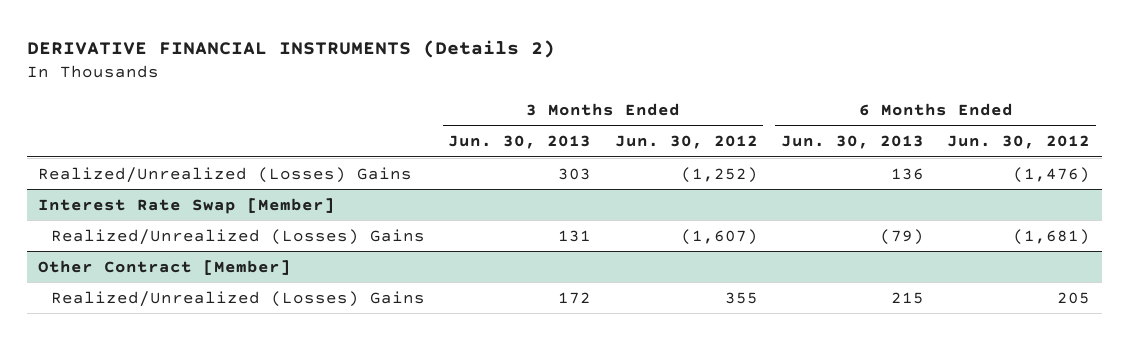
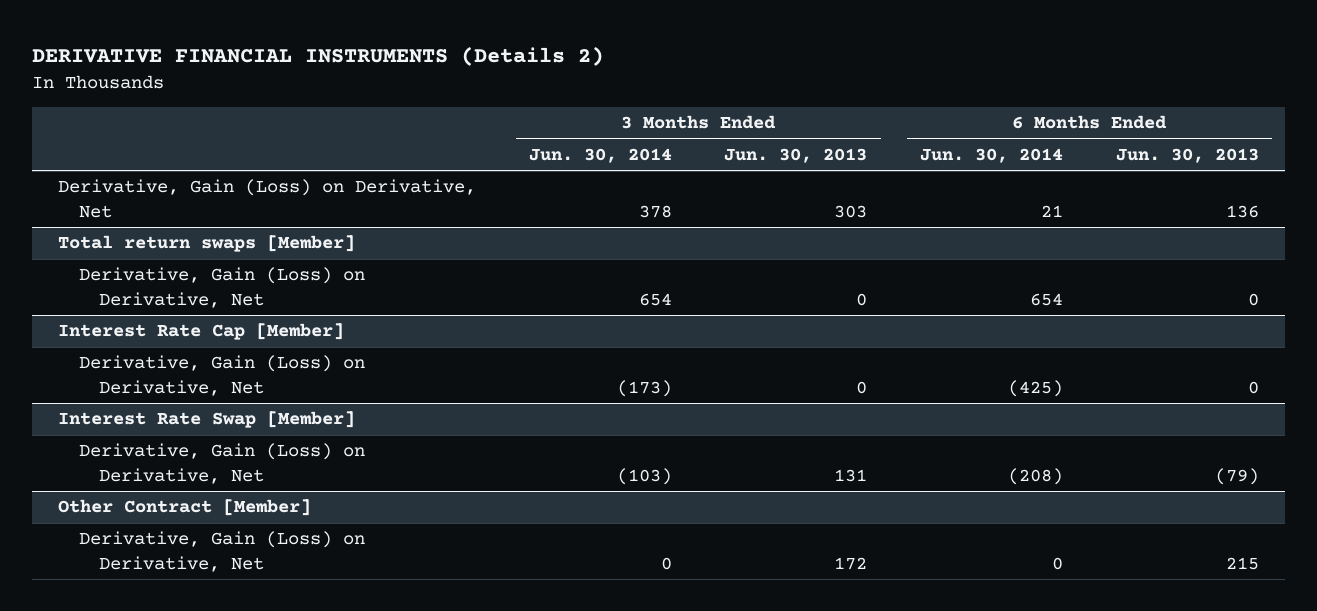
[614,135,758,150] Jun. 30, 2012 -> none
[947,135,1091,150] Jun. 30, 2012 -> none
none -> [528,148,672,164] Jun. 30, 2014
none -> [920,148,1064,164] Jun. 30, 2014
[38,166,413,183] Realized/Unrealized (Losses) Gains -> [58,179,477,218] Derivative, Gain (Loss) on Derivative, Net
none -> [58,235,356,253] Total return swaps [Member]
none -> [78,267,365,308] Derivative, Gain (Loss) on Derivative, Net
none -> [58,323,345,341] Interest Rate Cap [Member]
none -> [78,355,365,396] Derivative, Gain (Loss) on Derivative, Net
[51,228,426,245] Realized/Unrealized (Losses) Gains -> [78,443,365,484] Derivative, Gain (Loss) on Derivative, Net
[51,290,426,307] Realized/Unrealized (Losses) Gains -> [78,531,365,572] Derivative, Gain (Loss) on Derivative, Net

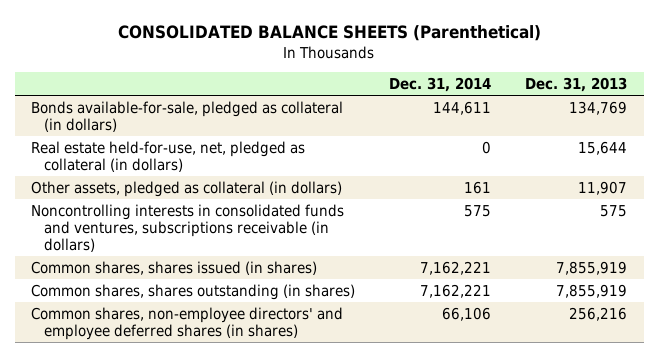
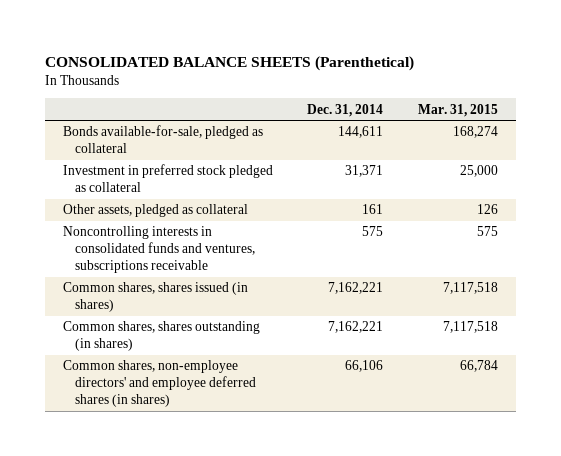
[524,77,627,93] Dec. 31, 2013 -> none
none -> [418,103,499,117] Mar. 31, 2015
[31,140,306,172] Real estate held-for-use, net, pledged as collateral (in dollars) -> none
[31,100,344,132] Bonds available-for-sale, pledged as collateral (in dollars) -> [62,125,263,154] Bonds available-for-sale, pledged as collateral
none -> [62,164,273,193] Investment in preferred stock pledged as collateral
[31,180,343,197] Other assets, pledged as collateral (in dollars) -> [62,204,248,218] Other assets, pledged as collateral
[31,203,345,253] Noncontrolling interests in consolidated funds and ventures, subscriptions receivable (in dollars) -> [62,226,255,274] Noncontrolling interests in consolidated funds and ventures, subscriptions receivable

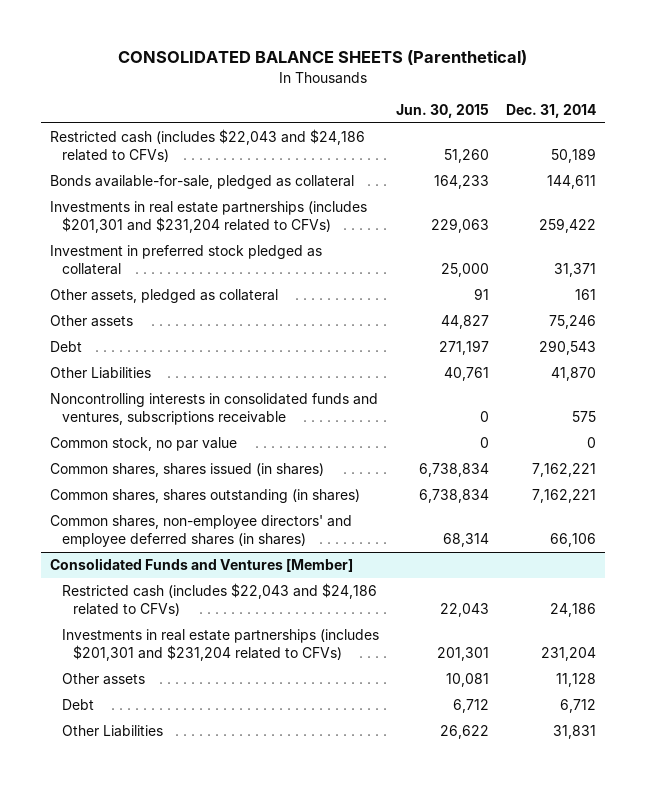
[418,103,499,117] Mar. 31, 2015 -> none
none -> [395,103,489,118] Jun. 30, 2015
none -> [49,129,365,163] Restricted cash (includes $22,043 and $24,186 related to CFVs)
none -> [49,201,367,234] Investments in real estate partnerships (includes $201,301 and $231,204 related to CFVs)
none -> [49,315,133,328] Other assets
none -> [49,341,82,353] Debt
none -> [49,367,151,380] Other Liabilities
none -> [49,437,237,452] Common stock, no par value
none -> [49,558,353,573] Consolidated Funds and Ventures [Member]
none -> [61,583,377,617] Restricted cash (includes $22,043 and $24,186 related to CFVs)
none -> [61,629,379,662] Investments in real estate partnerships (includes $201,301 and $231,204 related to CFVs)
none -> [61,673,145,686] Other assets
none -> [61,699,94,711] Debt
none -> [61,725,163,738] Other Liabilities

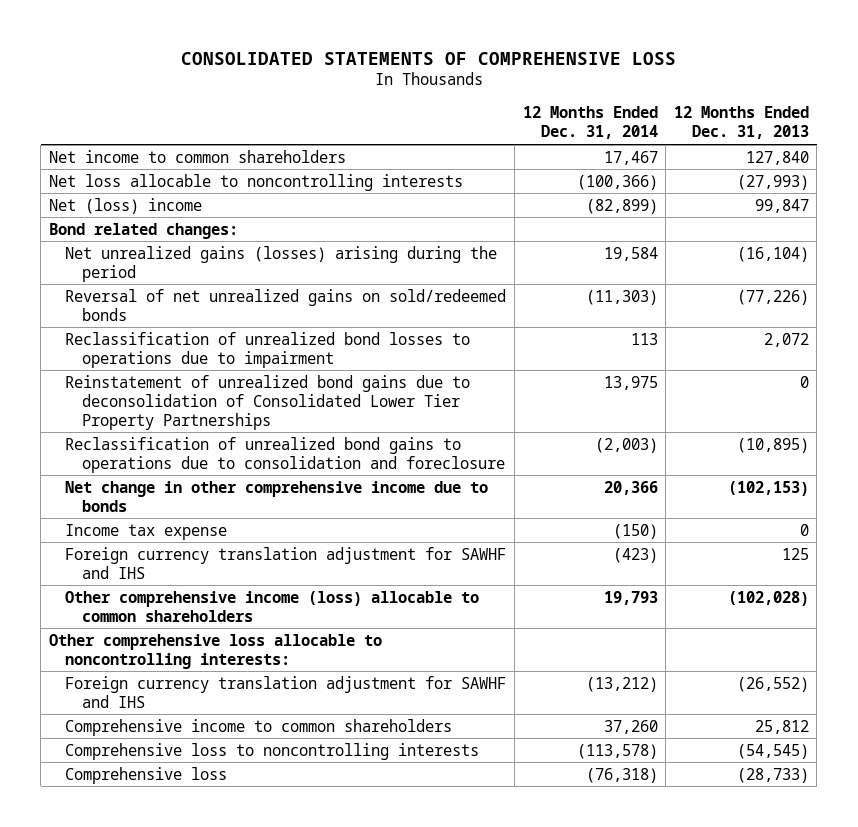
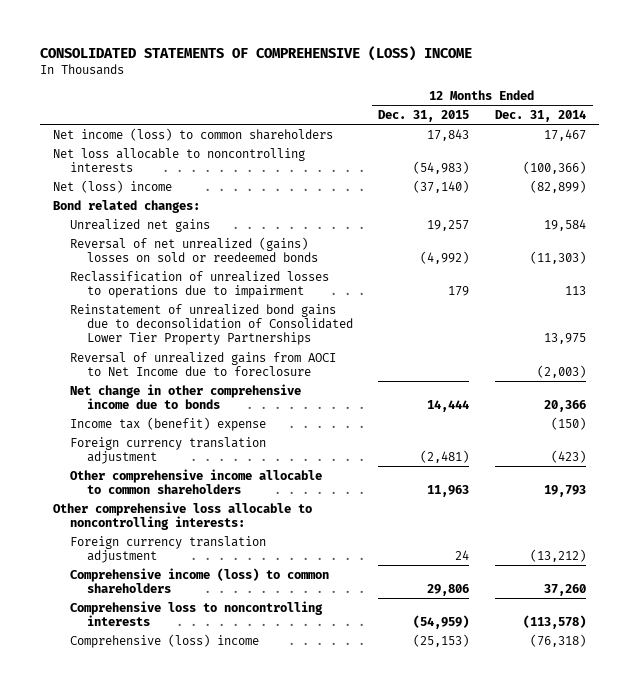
[180,51,676,65] CONSOLIDATED STATEMENTS OF COMPREHENSIVE LOSS -> [39,46,472,62] CONSOLIDATED STATEMENTS OF COMPREHENSIVE (LOSS) INCOME
[673,106,809,140] 12 Months Ended Dec. 31, 2013 -> none
none -> [378,109,470,122] Dec. 31, 2015
[48,149,346,163] Net income to common shareholders -> [52,127,333,141] Net income (loss) to common shareholders
[65,245,498,282] Net unrealized gains (losses) arising during the period -> [69,218,210,232] Unrealized net gains
[65,288,507,321] Reversal of net unrealized gains on sold/redeemed bonds -> [69,236,318,262] Reversal of net unrealized (gains) losses on sold or reedeemed bonds
[65,331,471,368] Reclassification of unrealized bond losses to operations due to impairment -> [69,270,329,298] Reclassification of unrealized losses to operations due to impairment
[65,436,505,473] Reclassification of unrealized bond gains to operations due to consolidation and foreclosure -> [69,351,336,376] Reversal of unrealized gains from AOCI to Net Income due to foreclosure
[65,523,228,540] Income tax expense -> [69,416,266,431] Income tax (benefit) expense
[65,546,507,579] Foreign currency translation adjustment for SAWHF and IHS -> [69,436,266,464] Foreign currency translation adjustment
[65,590,480,622] Other comprehensive income (loss) allocable to common shareholders -> [69,468,322,494] Other comprehensive income allocable to common shareholders
[65,675,507,708] Foreign currency translation adjustment for SAWHF and IHS -> [69,535,266,563] Foreign currency translation adjustment
[65,718,453,736] Comprehensive income to common shareholders -> [69,567,329,593] Comprehensive income (loss) to common shareholders
[65,766,228,784] Comprehensive loss -> [69,633,259,648] Comprehensive (loss) income

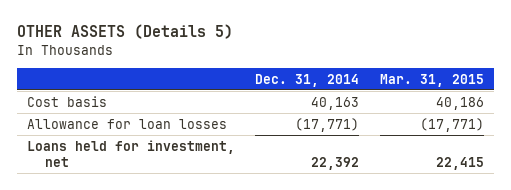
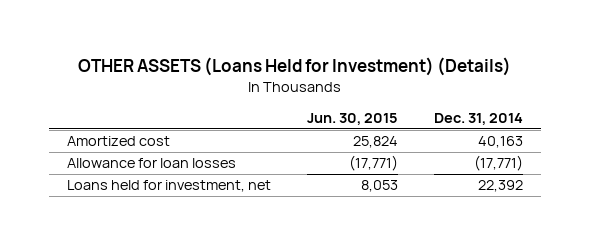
[16,24,233,40] OTHER ASSETS (Details 5) -> [78,57,512,77] OTHER ASSETS (Loans Held for Investment) (Details)
[379,73,484,87] Mar. 31, 2015 -> none
none -> [307,112,399,125] Jun. 30, 2015
[27,95,108,107] Cost basis -> [67,136,171,147] Amortized cost

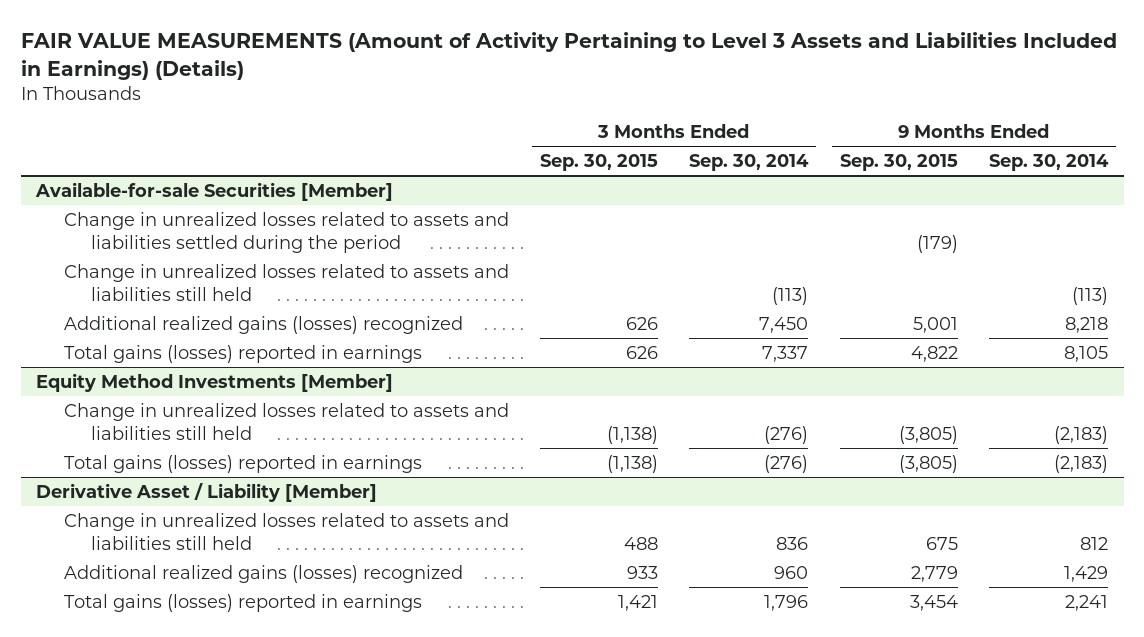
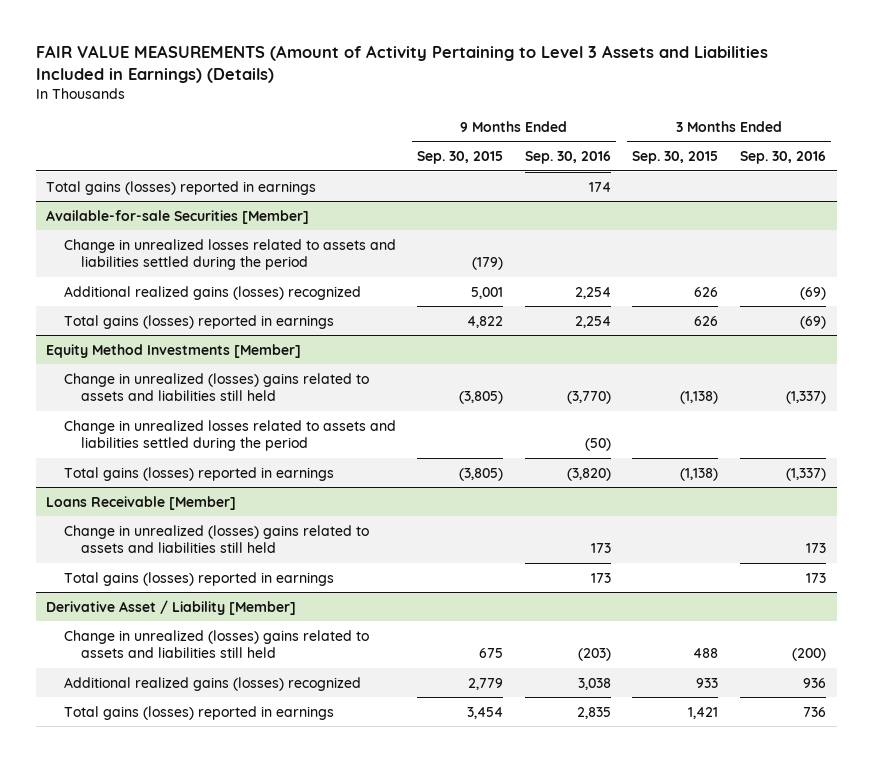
[689,154,810,172] Sep. 30, 2014 -> none
[989,154,1110,172] Sep. 30, 2014 -> none
none -> [524,151,611,165] Sep. 30, 2016
none -> [740,151,827,165] Sep. 30, 2016
none -> [46,180,317,195] Total gains (losses) reported in earnings
[63,263,509,301] Change in unrealized losses related to assets and liabilities still held -> none
[63,402,509,440] Change in unrealized losses related to assets and liabilities still held -> [63,372,369,402] Change in unrealized (losses) gains related to assets and liabilities still held
none -> [63,419,396,452] Change in unrealized losses related to assets and liabilities settled during the period
none -> [46,495,237,510] Loans Receivable [Member]
none -> [63,524,369,554] Change in unrealized (losses) gains related to assets and liabilities still held
none -> [63,571,334,586] Total gains (losses) reported in earnings
[63,512,509,550] Change in unrealized losses related to assets and liabilities still held -> [63,629,369,659] Change in unrealized (losses) gains related to assets and liabilities still held

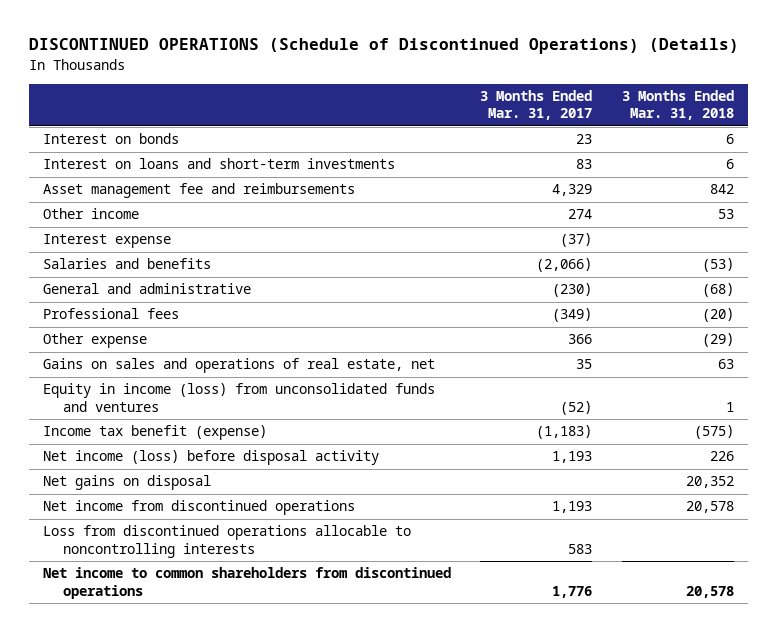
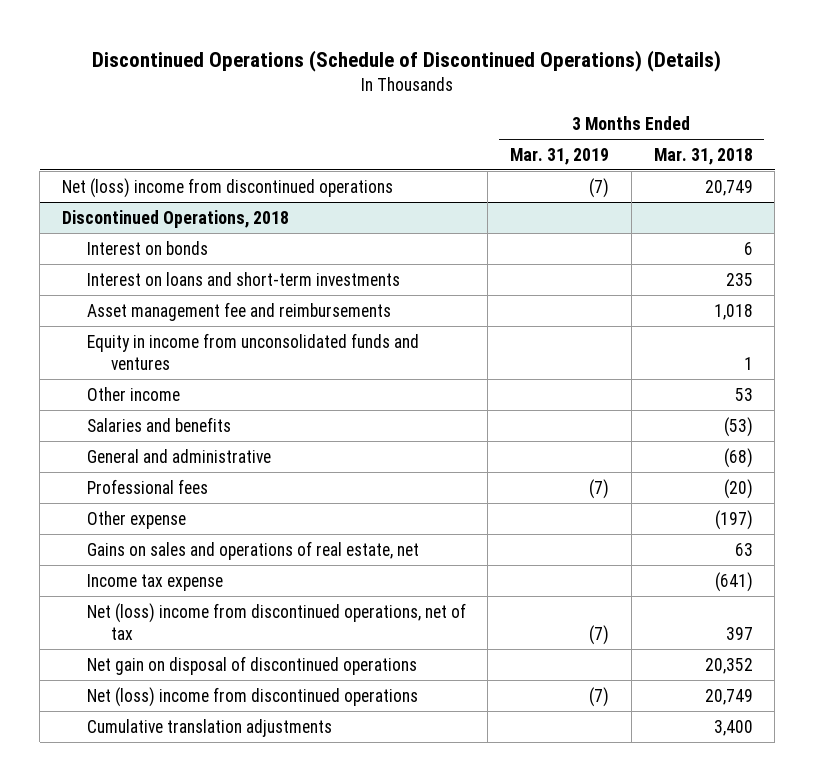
[28,38,739,55] DISCONTINUED OPERATIONS (Schedule of Discontinued Operations) (Details) -> [92,50,722,73] Discontinued Operations (Schedule of Discontinued Operations) (Details)
[480,90,593,121] 3 Months Ended Mar. 31, 2017 -> none
none -> [510,147,610,165] Mar. 31, 2019
none -> [62,177,394,198] Net (loss) income from discontinued operations
none -> [62,209,290,228] Discontinued Operations, 2018
[725,159,734,170] 6 -> [725,272,753,286] 235
[709,184,734,195] 842 -> [713,303,753,320] 1,018
none -> [86,332,419,371] Equity in income from unconsolidated funds and ventures
[43,234,172,249] Interest expense -> none
[701,333,734,348] (29) -> [714,509,753,530] (197)
[43,383,436,412] Equity in income (loss) from unconsolidated funds and ventures -> none
[43,525,412,558] Loss from discontinued operations allocable to noncontrolling interests -> none
[43,567,452,599] Net income to common shareholders from discontinued operations -> none
[43,425,268,441] Income tax benefit (expense) -> [86,573,223,591] Income tax expense
[693,425,734,440] (575) -> [714,571,753,592] (641)
[43,450,380,466] Net income (loss) before disposal activity -> [86,602,466,641] Net (loss) income from discontinued operations, net of tax
[709,451,734,462] 226 -> [725,627,753,641] 397
[43,475,212,491] Net gains on disposal -> [86,655,417,675] Net gain on disposal of discontinued operations
[43,500,356,516] Net income from discontinued operations -> [86,686,418,707] Net (loss) income from discontinued operations
[685,501,734,514] 20,578 -> [704,688,753,705] 20,749
none -> [86,718,332,737] Cumulative translation adjustments

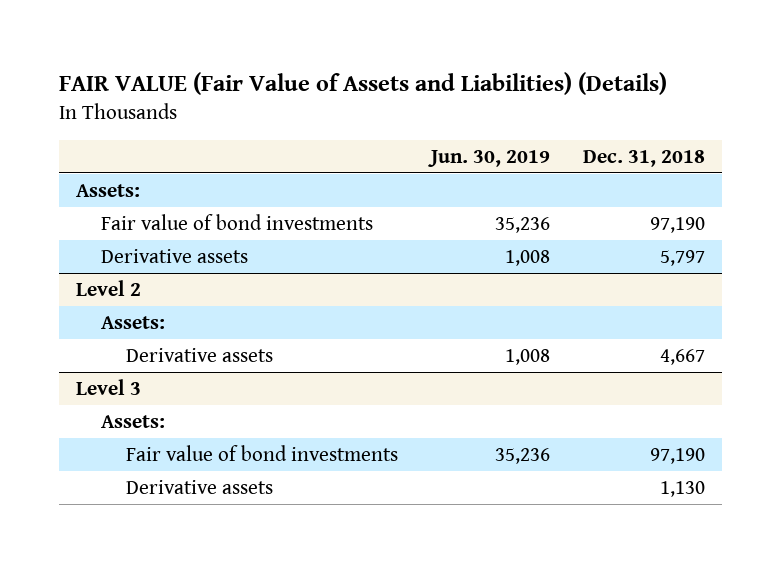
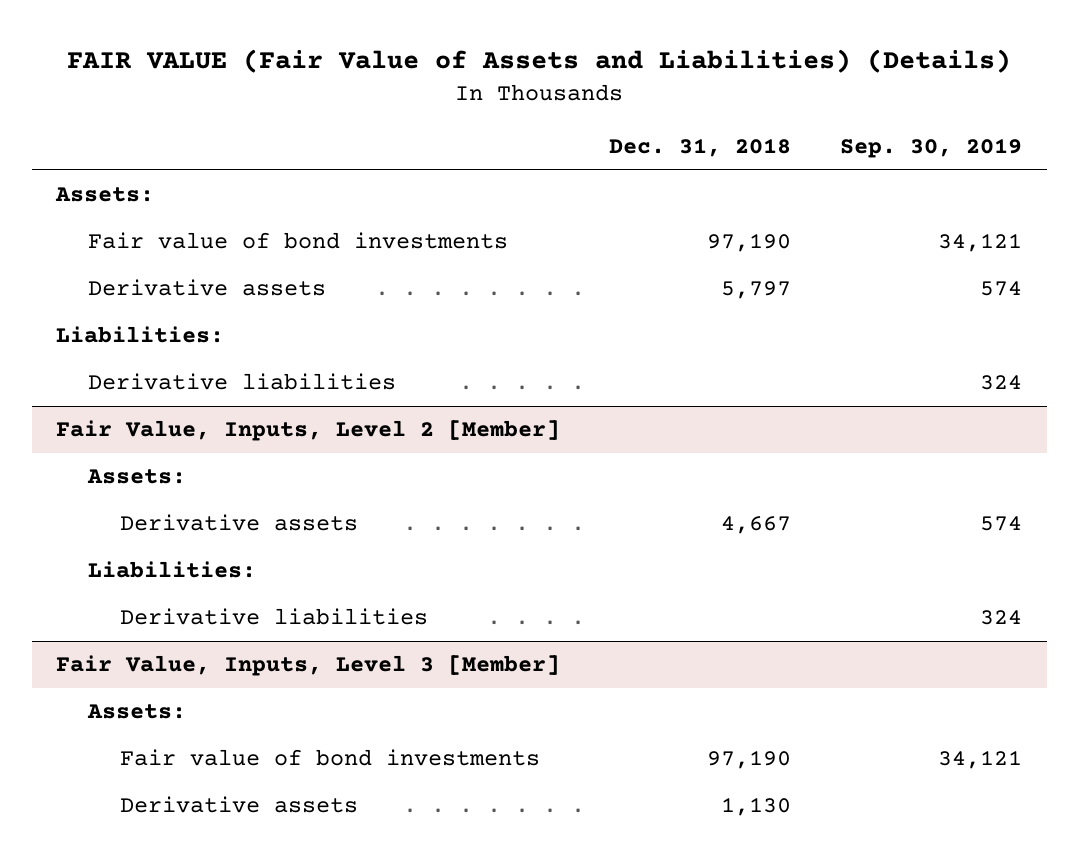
[428,149,551,167] Jun. 30, 2019 -> none
none -> [840,138,1023,159] Sep. 30, 2019
none -> [56,326,225,344] Liabilities:
none -> [88,373,397,391] Derivative liabilities
[75,279,141,296] Level 2 -> [56,420,561,442] Fair Value, Inputs, Level 2 [Member]
none -> [88,561,257,579] Liabilities:
none -> [119,608,428,626] Derivative liabilities
[75,378,141,395] Level 3 -> [56,655,561,677] Fair Value, Inputs, Level 3 [Member]

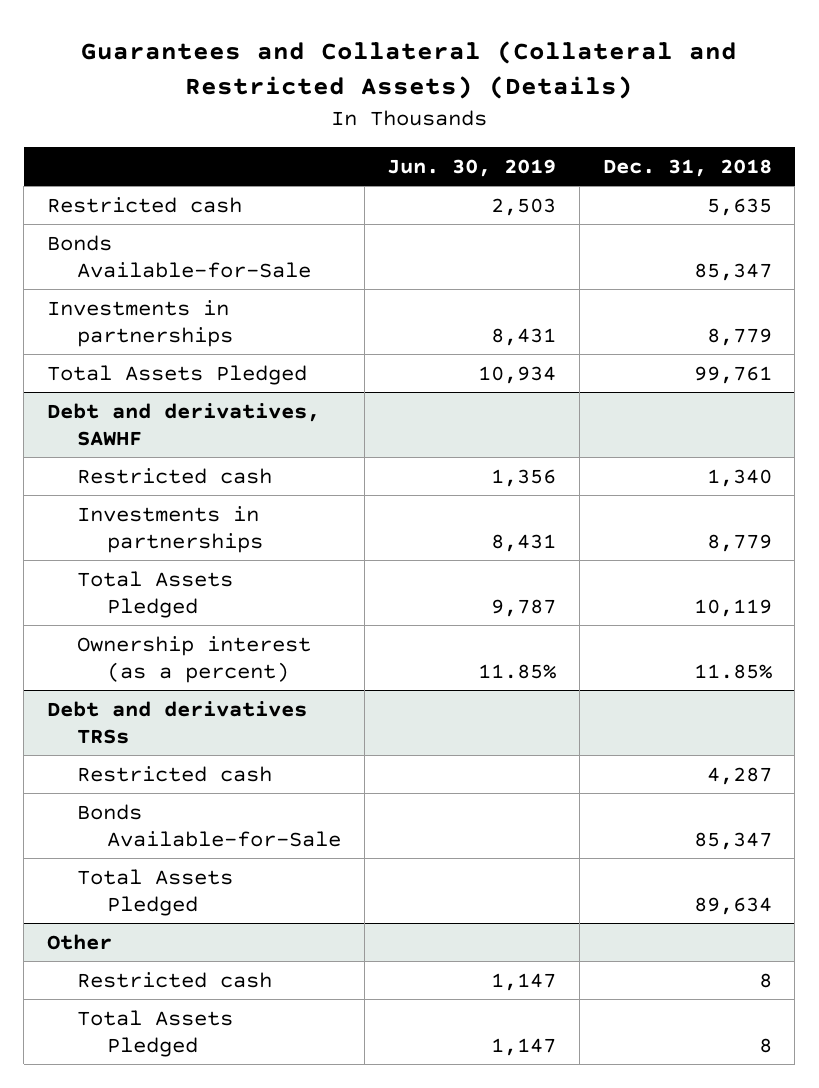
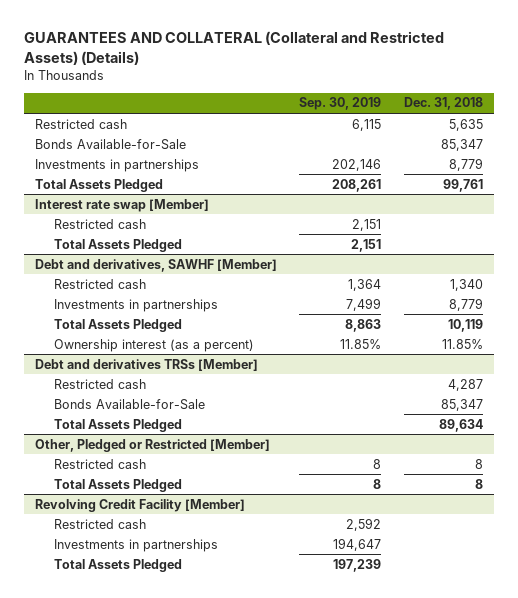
[81,41,738,100] Guarantees and Collateral (Collateral and Restricted Assets) (Details) -> [23,31,444,66] GUARANTEES AND COLLATERAL (Collateral and Restricted Assets) (Details)
[387,158,557,177] Jun. 30, 2019 -> none
none -> [299,97,382,111] Sep. 30, 2019
none -> [35,198,210,212] Interest rate swap [Member]
none -> [54,218,147,229] Restricted cash
none -> [54,238,183,252] Total Assets Pledged
[47,402,321,446] Debt and derivatives, SAWHF -> [35,258,278,272] Debt and derivatives, SAWHF [Member]
[47,700,308,744] Debt and derivatives TRSs -> [35,358,259,371] Debt and derivatives TRSs [Member]
[47,933,113,950] Other -> [35,438,271,452] Other, Pledged or Restricted [Member]
none -> [35,498,246,512] Revolving Credit Facility [Member]
none -> [54,518,147,529] Restricted cash
none -> [54,538,219,552] Investments in partnerships
none -> [54,558,183,572] Total Assets Pledged

